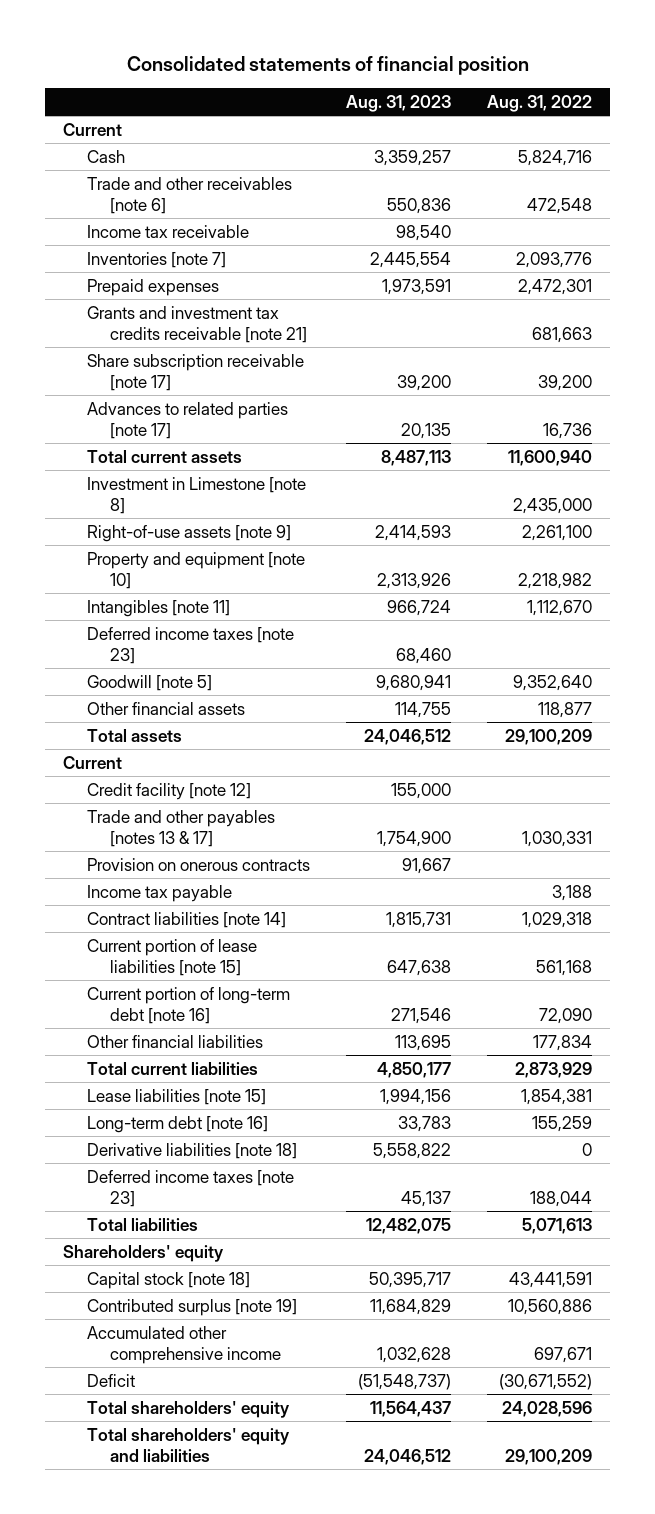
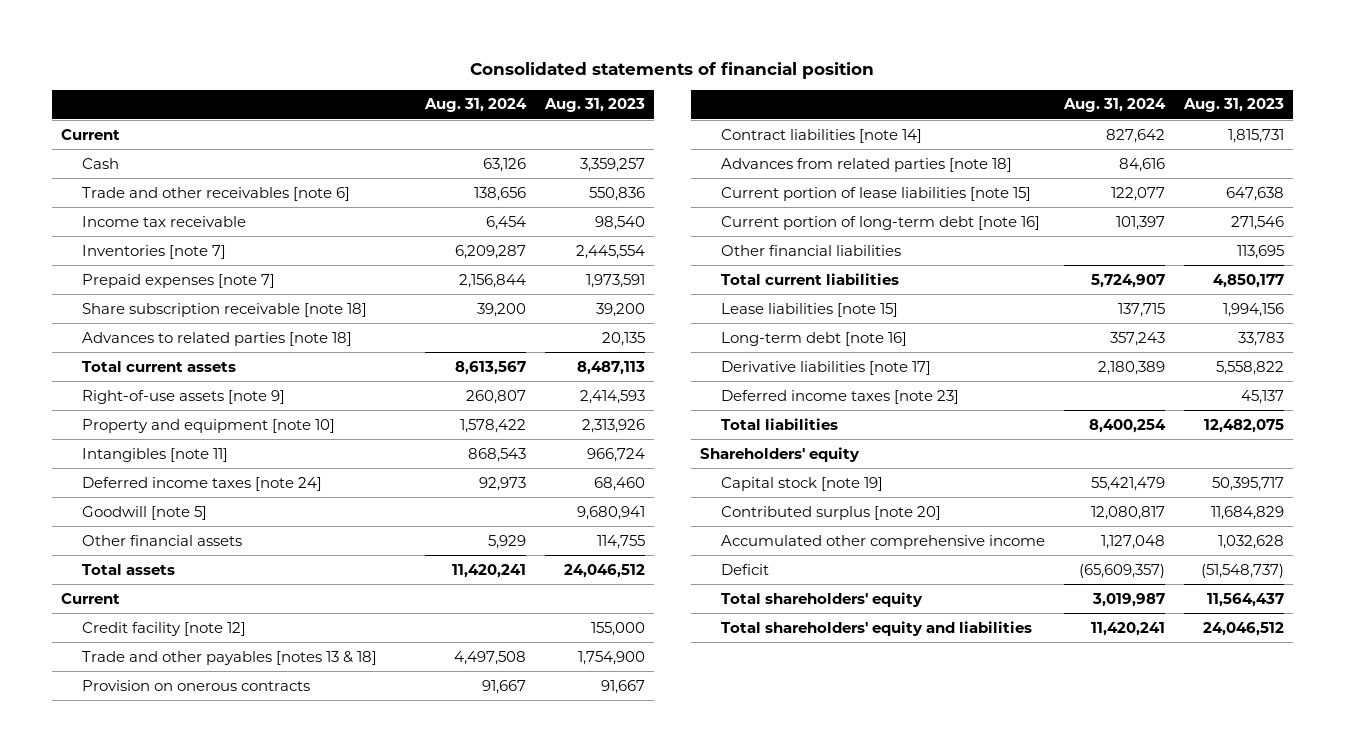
[487,94,593,112] Aug. 31, 2022 -> none
none -> [423,98,527,113] Aug. 31, 2024
[86,305,308,344] Grants and investment tax credits receivable [note 21] -> none
[86,278,219,296] Prepaid expenses -> [81,273,275,288] Prepaid expenses [note 7]
[86,353,304,392] Share subscription receivable [note 17] -> [81,302,367,317] Share subscription receivable [note 18]
[86,401,288,440] Advances to related parties [note 17] -> [81,331,352,346] Advances to related parties [note 18]
[86,476,306,515] Investment in Limestone [note 8] -> none
[86,626,294,665] Deferred income taxes [note 23] -> [81,476,322,491] Deferred income taxes [note 24]
[86,809,275,848] Trade and other payables [notes 13 & 17] -> [81,650,377,665] Trade and other payables [notes 13 & 18]
[86,884,232,902] Income tax payable -> none
none -> [721,157,1013,172] Advances from related parties [note 18]
[86,1142,297,1159] Derivative liabilities [note 18] -> [721,360,932,375] Derivative liabilities [note 17]
[86,1271,250,1289] Capital stock [note 18] -> [721,476,884,491] Capital stock [note 19]
[86,1298,297,1316] Contributed surplus [note 19] -> [721,505,942,520] Contributed surplus [note 20]

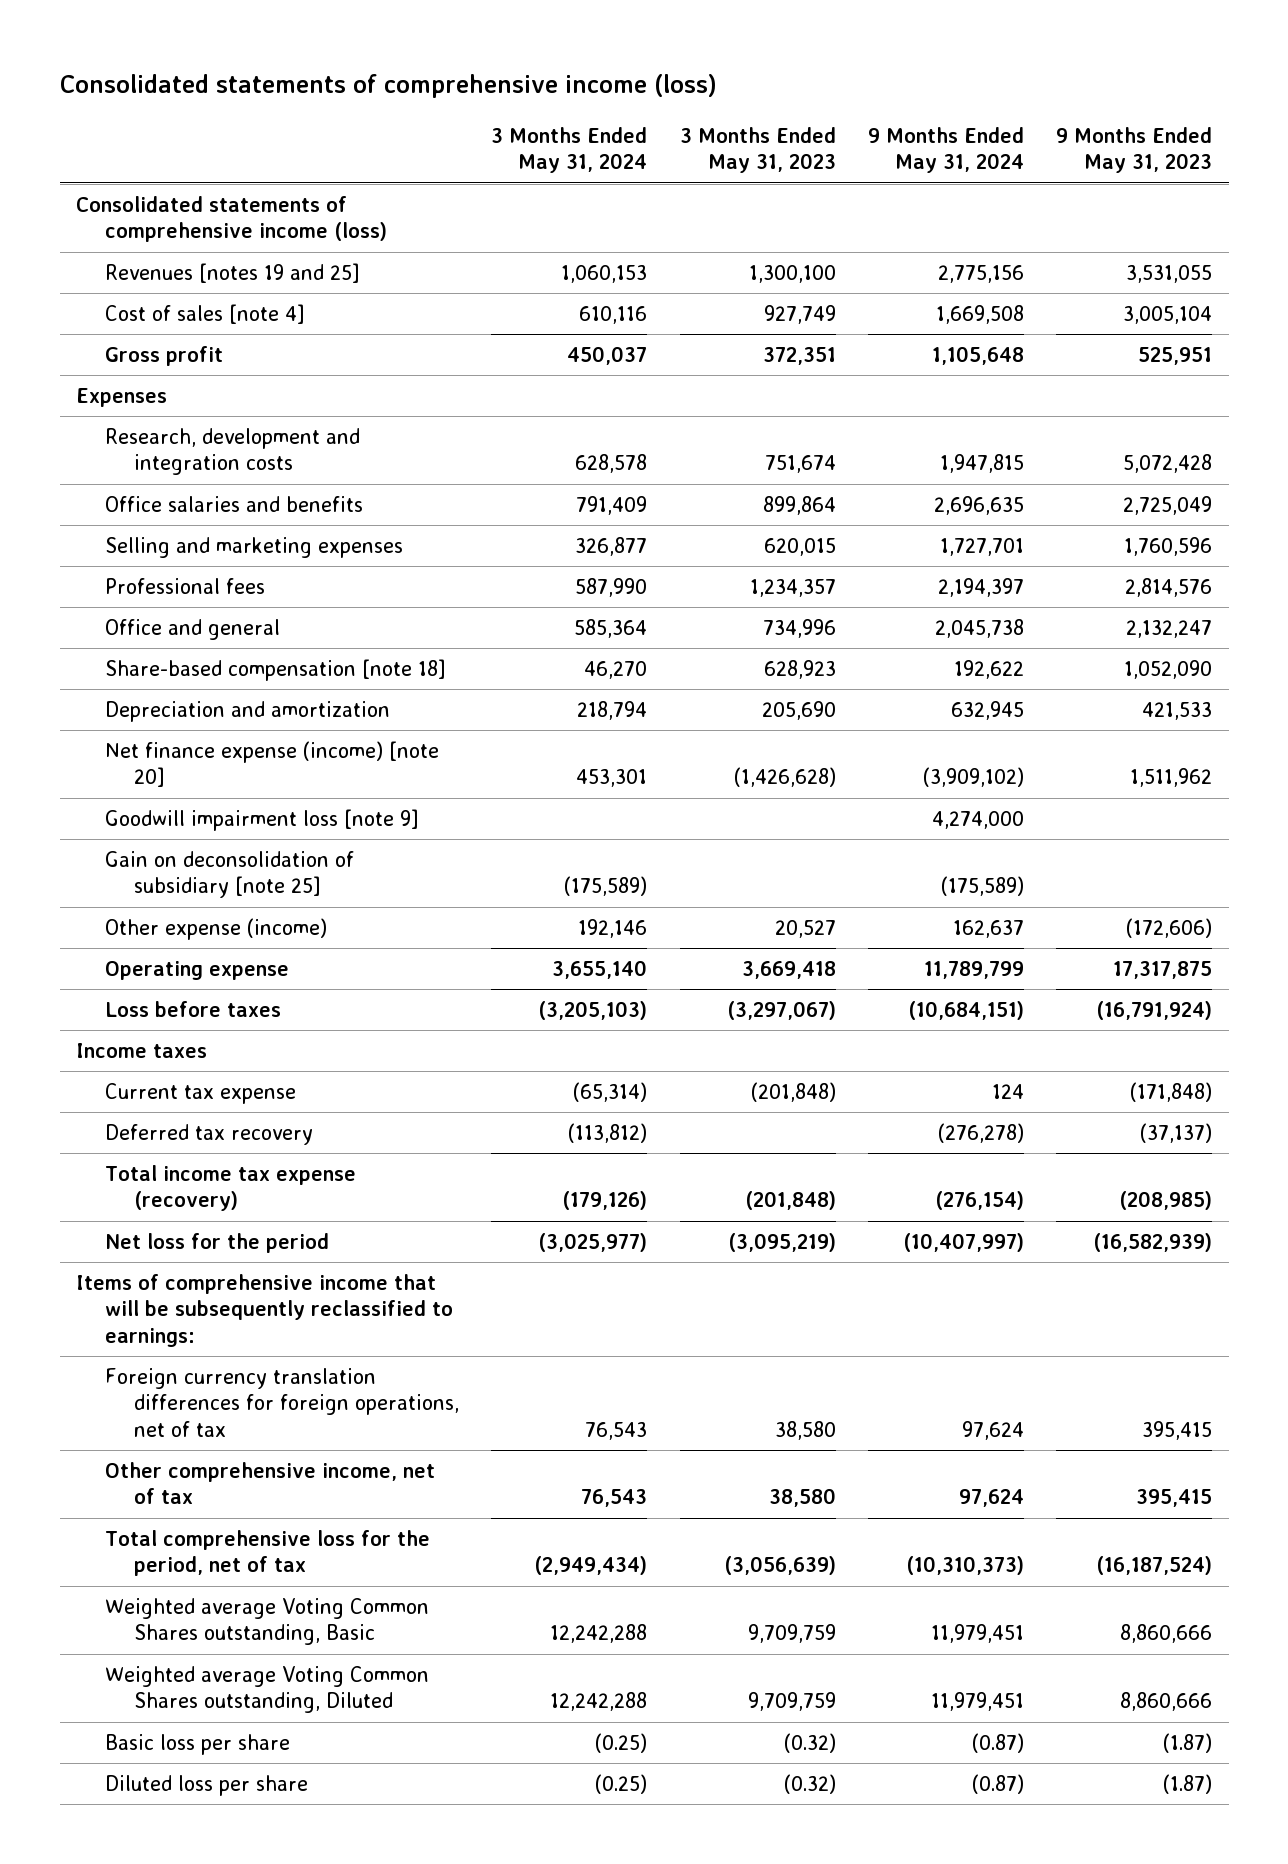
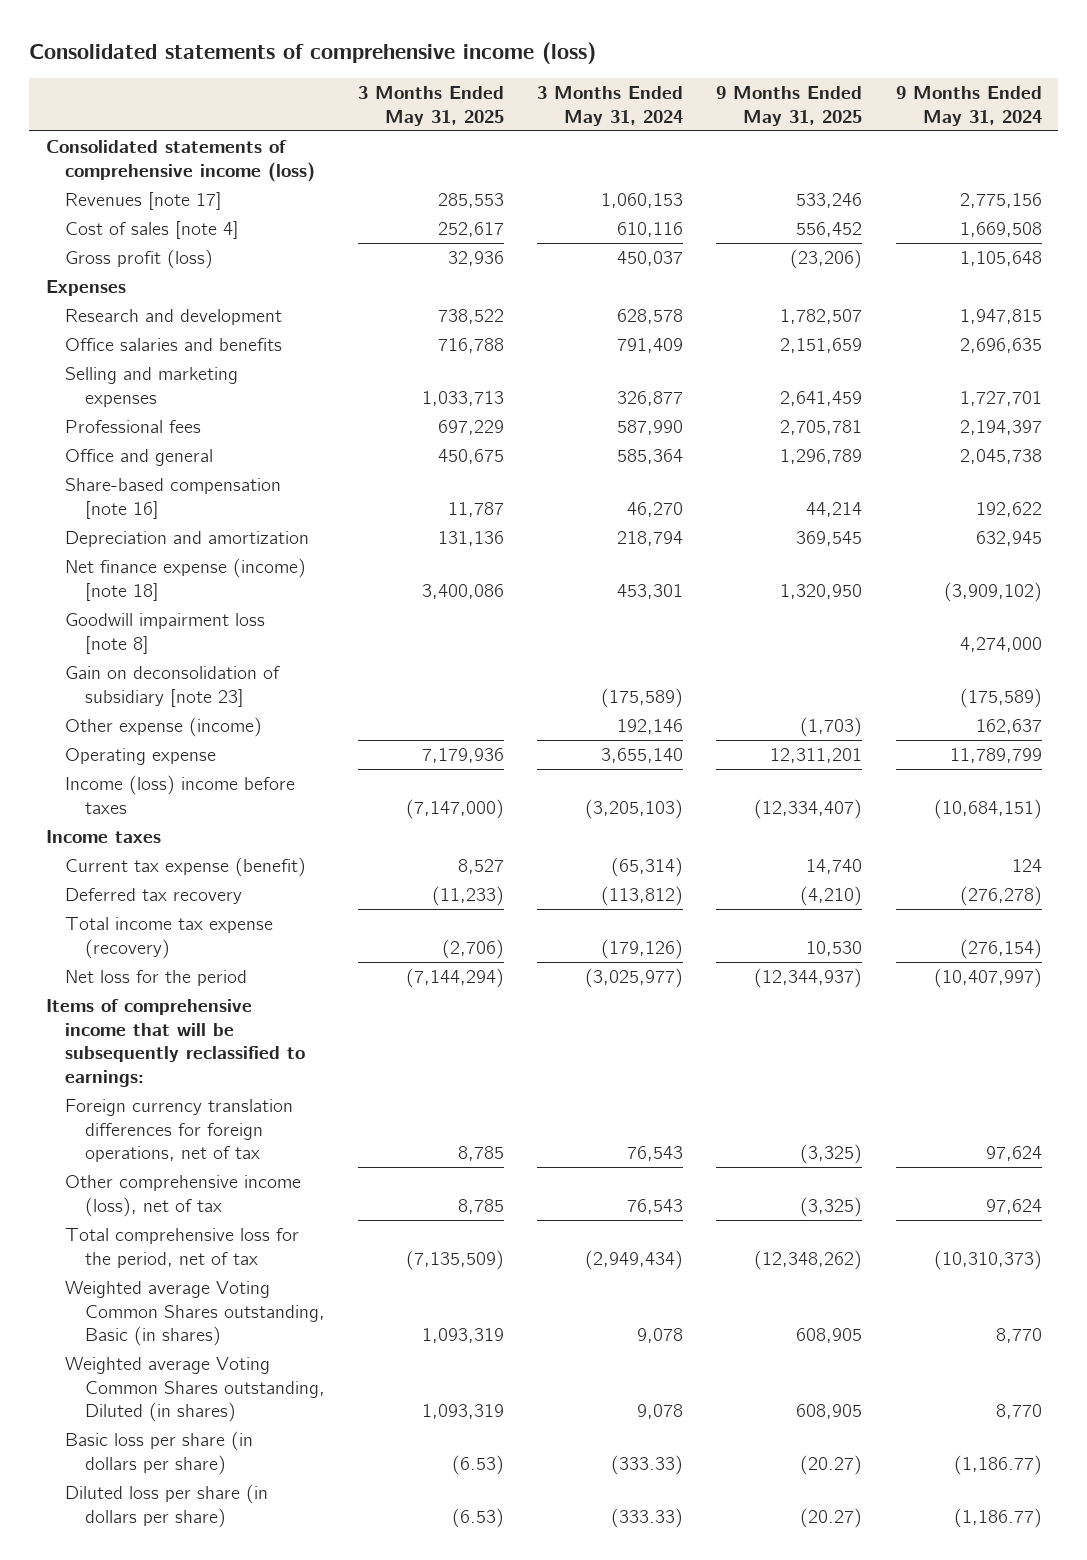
[679,126,836,174] 3 Months Ended May 31, 2023 -> none
[1056,126,1213,174] 9 Months Ended May 31, 2023 -> none
none -> [357,85,504,126] 3 Months Ended May 31, 2025
none -> [716,85,863,126] 9 Months Ended May 31, 2025
[104,263,360,284] Revenues [notes 19 and 25] -> [65,192,223,211] Revenues [note 17]
[104,346,223,367] Gross profit -> [65,249,214,270] Gross profit (loss)
[104,428,360,476] Research, development and integration costs -> [65,309,283,326] Research and development
[104,659,446,682] Share-based compensation [note 18] -> [65,478,282,519] Share-based compensation [note 16]
[104,741,439,788] Net finance expense (income) [note 20] -> [65,558,307,601] Net finance expense (income) [note 18]
[104,809,419,832] Goodwill impairment loss [note 9] -> [65,613,266,654] Goodwill impairment loss [note 8]
[104,851,354,899] Gain on deconsolidation of subsidiary [note 25] -> [65,666,281,707] Gain on deconsolidation of subsidiary [note 23]
[104,1001,281,1018] Loss before taxes -> [65,775,296,814] Income (loss) income before taxes
[104,1083,296,1105] Current tax expense -> [65,857,307,878] Current tax expense (benefit)
[104,1462,435,1505] Other comprehensive income, net of tax -> [65,1175,302,1217] Other comprehensive income (loss), net of tax
[104,1598,429,1646] Weighted average Voting Common Shares outstanding, Basic -> [65,1281,325,1347] Weighted average Voting Common Shares outstanding, Basic (in shares)
[550,1624,648,1644] 12,242,288 -> [637,1328,684,1344] 9,078
[931,1624,1025,1644] 11,979,451 -> [995,1328,1042,1344] 8,770
[104,1666,429,1714] Weighted average Voting Common Shares outstanding, Diluted -> [65,1357,325,1423] Weighted average Voting Common Shares outstanding, Diluted (in shares)
[550,1692,648,1712] 12,242,288 -> [637,1404,684,1420] 9,078
[931,1692,1025,1712] 11,979,451 -> [995,1404,1042,1420] 8,770
[104,1734,290,1756] Basic loss per share -> [65,1431,254,1475] Basic loss per share (in dollars per share)
[595,1733,648,1754] (0.25) -> [611,1454,684,1475] (333.33)
[972,1733,1025,1754] (0.87) -> [953,1454,1042,1475] (1,186.77)
[104,1775,308,1797] Diluted loss per share -> [65,1484,269,1528] Diluted loss per share (in dollars per share)
[595,1774,648,1795] (0.25) -> [611,1507,684,1528] (333.33)
[972,1774,1025,1795] (0.87) -> [953,1507,1042,1528] (1,186.77)

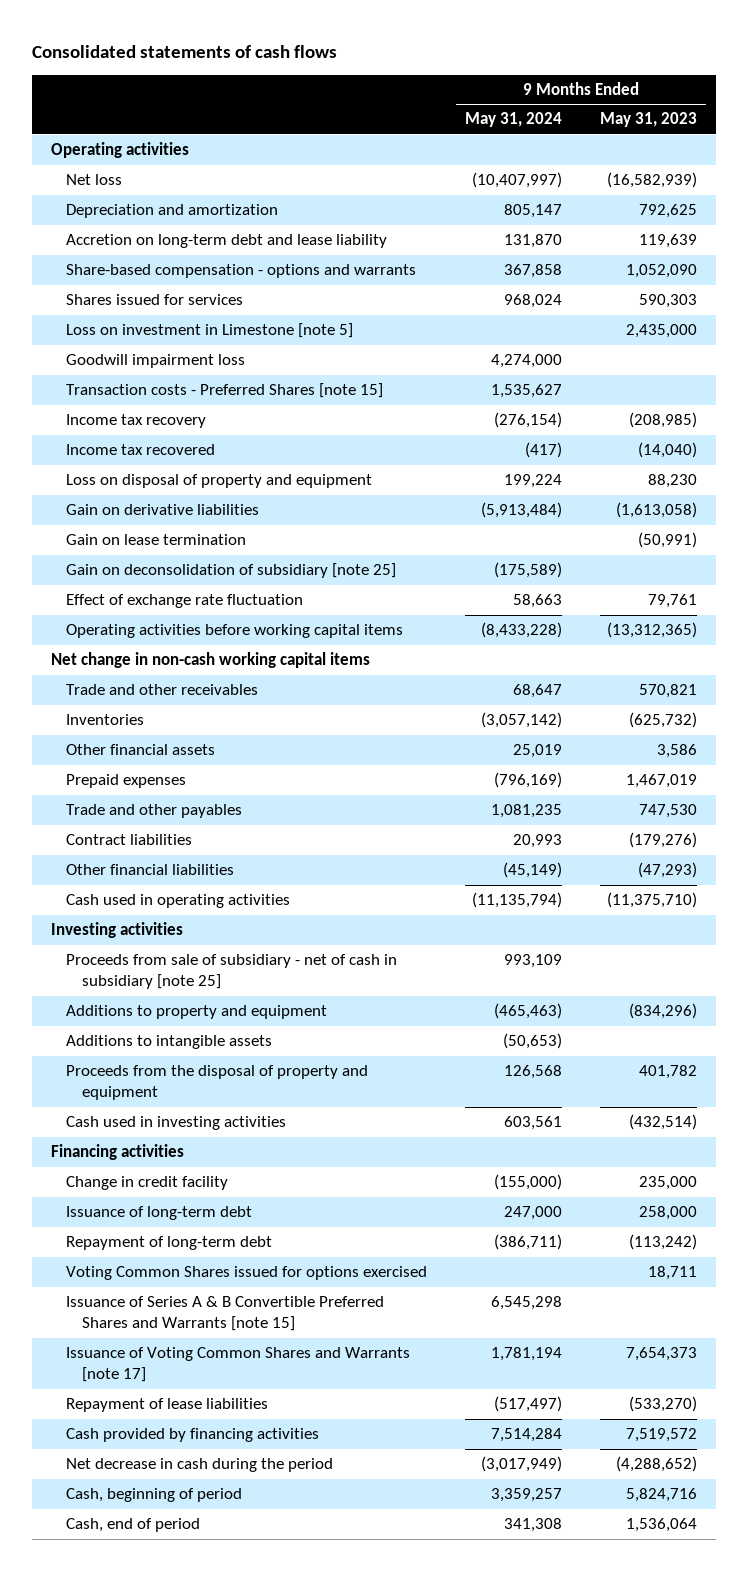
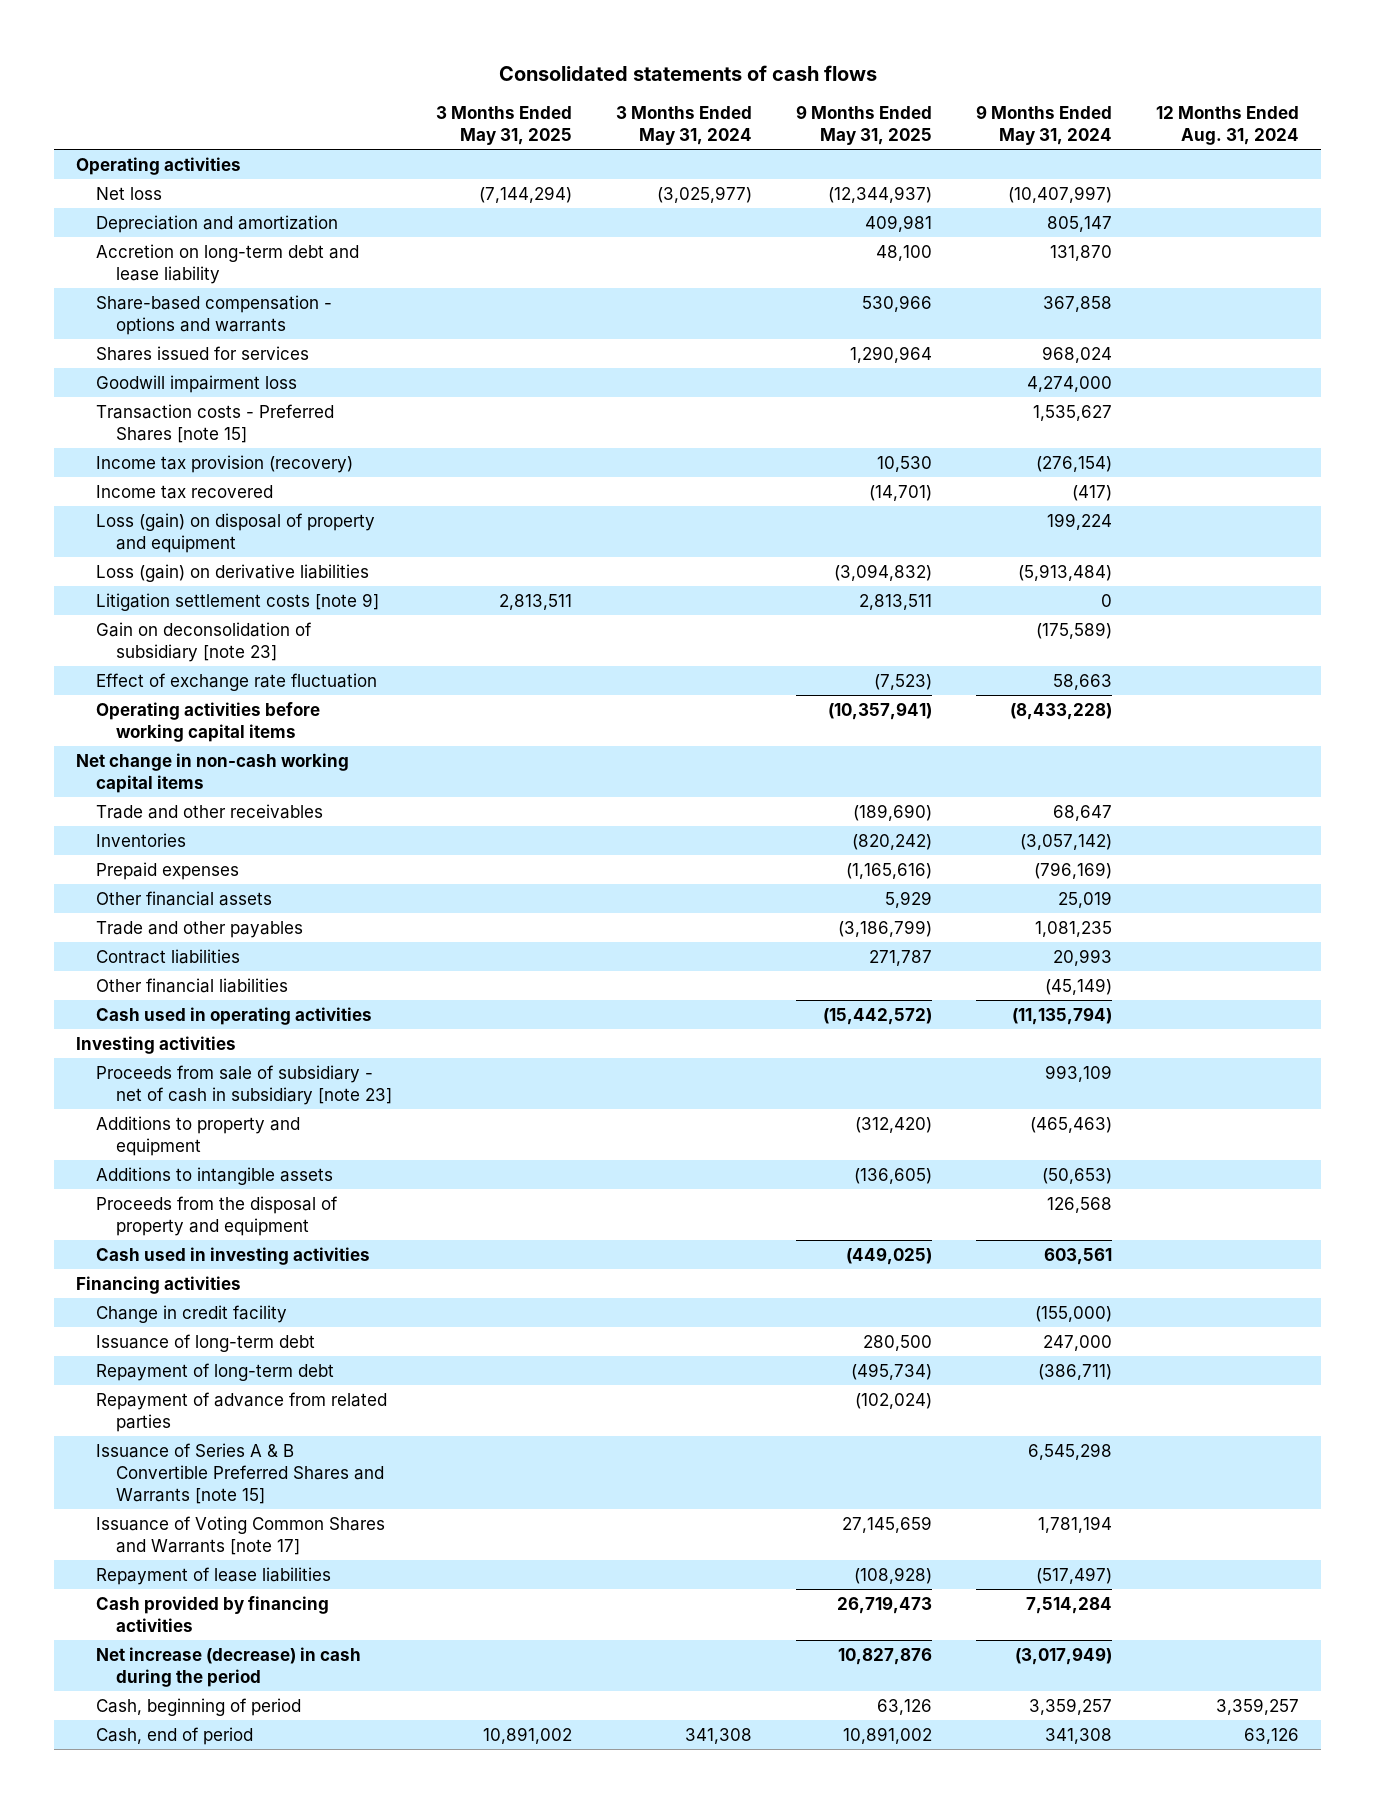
[600,112,698,128] May 31, 2023 -> none
none -> [435,106,572,145] 3 Months Ended May 31, 2025
none -> [615,106,752,145] 3 Months Ended May 31, 2024
none -> [795,105,932,145] 9 Months Ended May 31, 2025
none -> [1155,106,1299,145] 12 Months Ended Aug. 31, 2024
[66,323,354,339] Loss on investment in Limestone [note 5] -> none
[66,414,207,429] Income tax recovery -> [95,454,353,473] Income tax provision (recovery)
[66,534,247,546] Gain on lease termination -> none
[66,474,373,489] Loss on disposal of property and equipment -> [95,512,375,553] Loss (gain) on disposal of property and equipment
[66,504,260,516] Gain on derivative liabilities -> [95,563,369,582] Loss (gain) on derivative liabilities
none -> [95,592,379,611] Litigation settlement costs [note 9]
[66,563,397,579] Gain on deconsolidation of subsidiary [note 25] -> [95,621,312,662] Gain on deconsolidation of subsidiary [note 23]
[66,744,216,756] Other financial assets -> [95,890,272,906] Other financial assets
[66,954,398,990] Proceeds from sale of subsidiary - net of cash in subsidiary [note 25] -> [95,1064,392,1105] Proceeds from sale of subsidiary - net of cash in subsidiary [note 23]
[66,1266,428,1281] Voting Common Shares issued for options exercised -> none
none -> [95,1391,387,1432] Repayment of advance from related parties
[66,1458,334,1473] Net decrease in cash during the period -> [95,1646,361,1687] Net increase (decrease) in cash during the period

